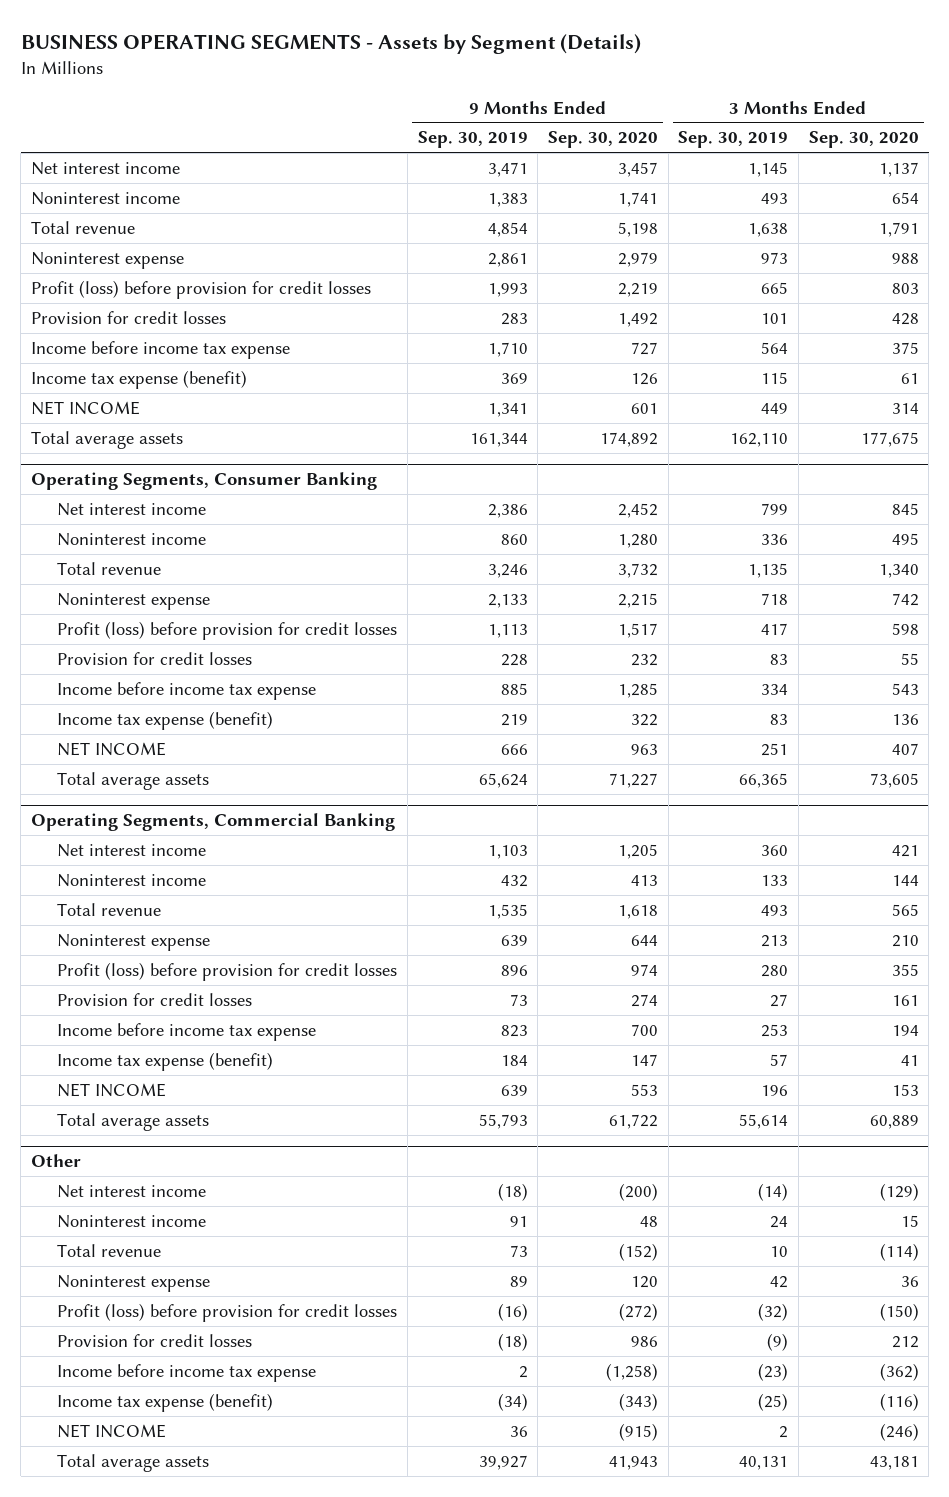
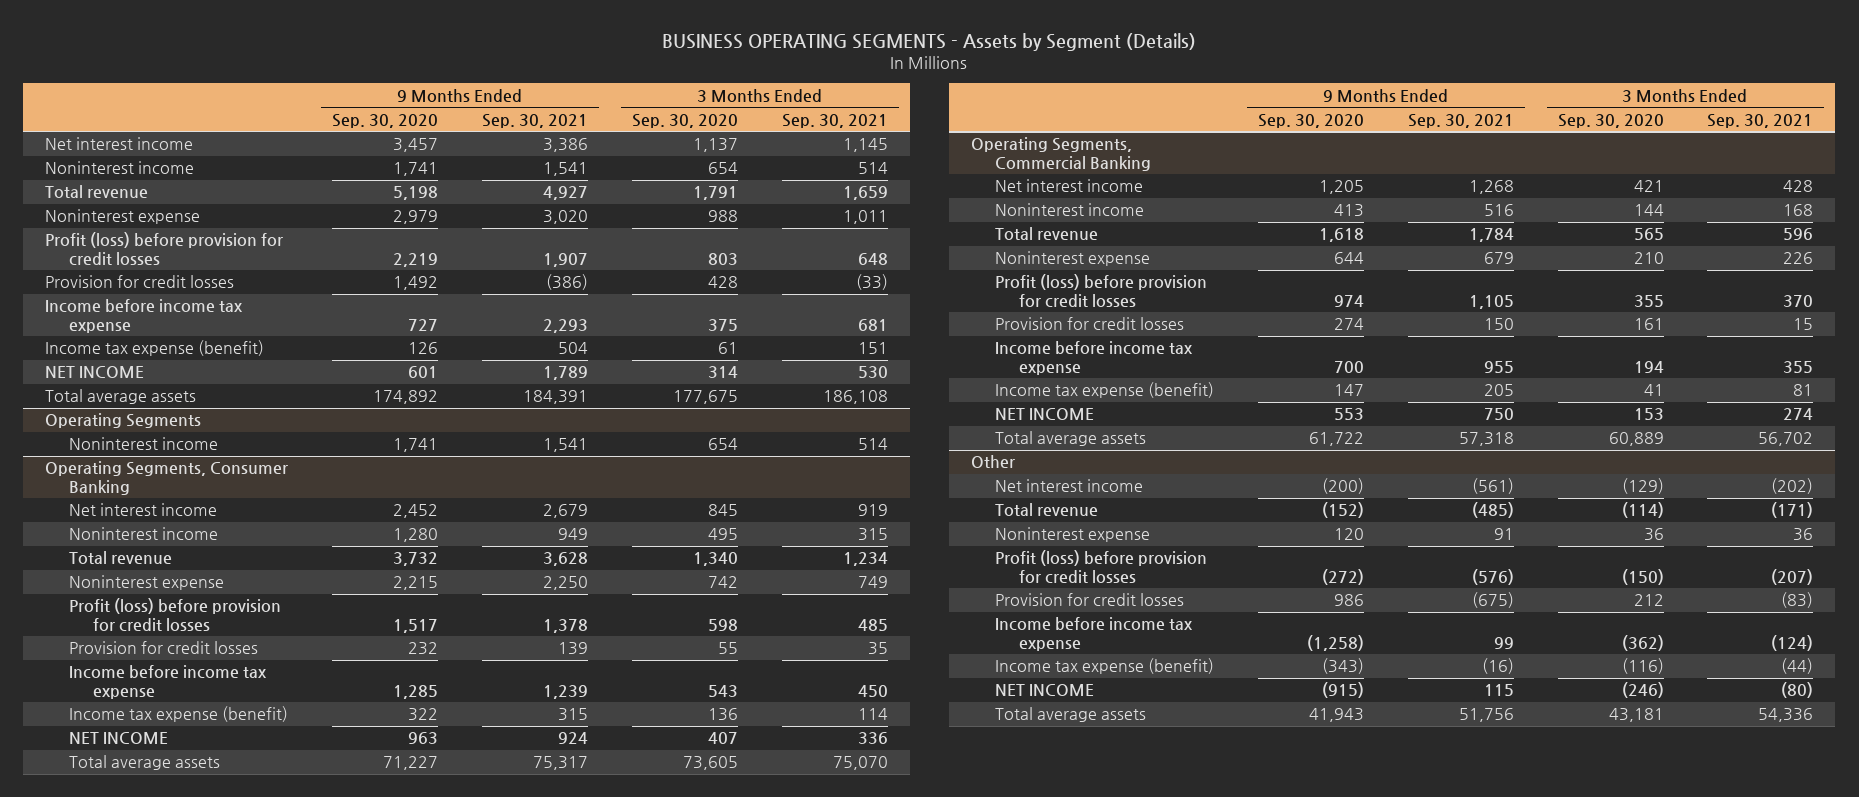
[417,131,528,149] Sep. 30, 2019 -> none
[678,131,789,149] Sep. 30, 2019 -> none
none -> [482,113,589,128] Sep. 30, 2021
none -> [782,113,889,128] Sep. 30, 2021
none -> [45,413,202,429] Operating Segments
none -> [69,437,219,451] Noninterest income
[57,1214,207,1228] Noninterest income -> none

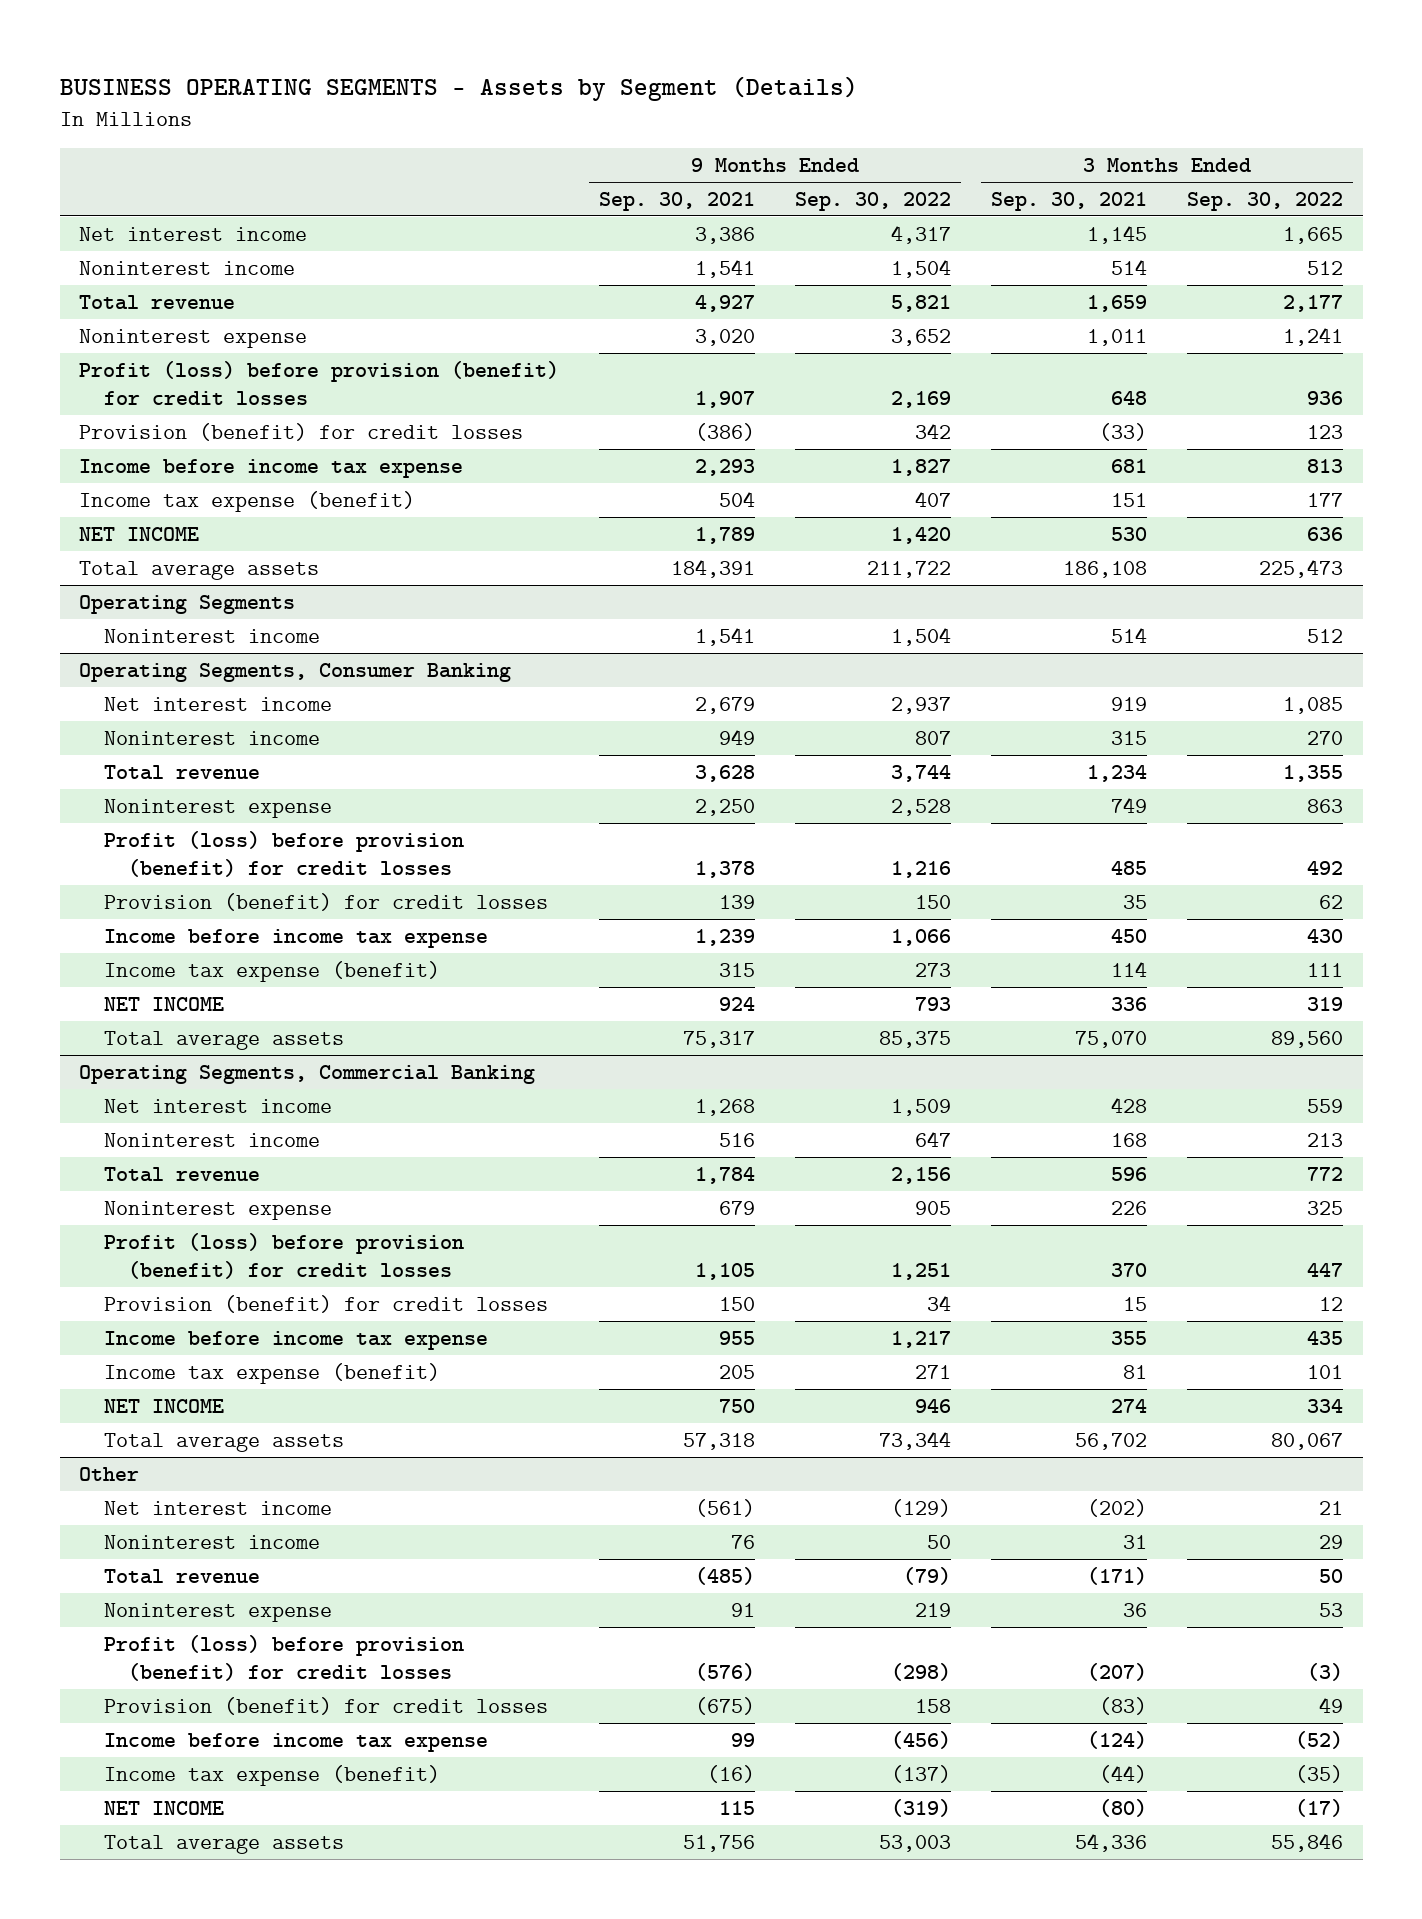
[332,113,439,128] Sep. 30, 2020 -> none
[632,113,739,128] Sep. 30, 2020 -> none
none -> [795,191,952,211] Sep. 30, 2022
none -> [1186,191,1343,211] Sep. 30, 2022
[45,232,284,266] Profit (loss) before provision for credit losses -> [79,360,560,405] Profit (loss) before provision (benefit) for credit losses
[45,275,235,289] Provision for credit losses -> [79,422,524,441] Provision (benefit) for credit losses
[69,598,282,632] Profit (loss) before provision for credit losses -> [103,830,464,877] Profit (loss) before provision (benefit) for credit losses
[69,641,259,655] Provision for credit losses -> [103,892,548,911] Provision (benefit) for credit losses
[994,274,1207,308] Profit (loss) before provision for credit losses -> [103,1232,464,1279] Profit (loss) before provision (benefit) for credit losses
[994,317,1184,331] Provision for credit losses -> [103,1294,548,1313] Provision (benefit) for credit losses
none -> [103,1534,320,1549] Noninterest income
[994,550,1207,584] Profit (loss) before provision for credit losses -> [103,1634,464,1681] Profit (loss) before provision (benefit) for credit losses
[994,593,1184,607] Provision for credit losses -> [103,1696,548,1715] Provision (benefit) for credit losses

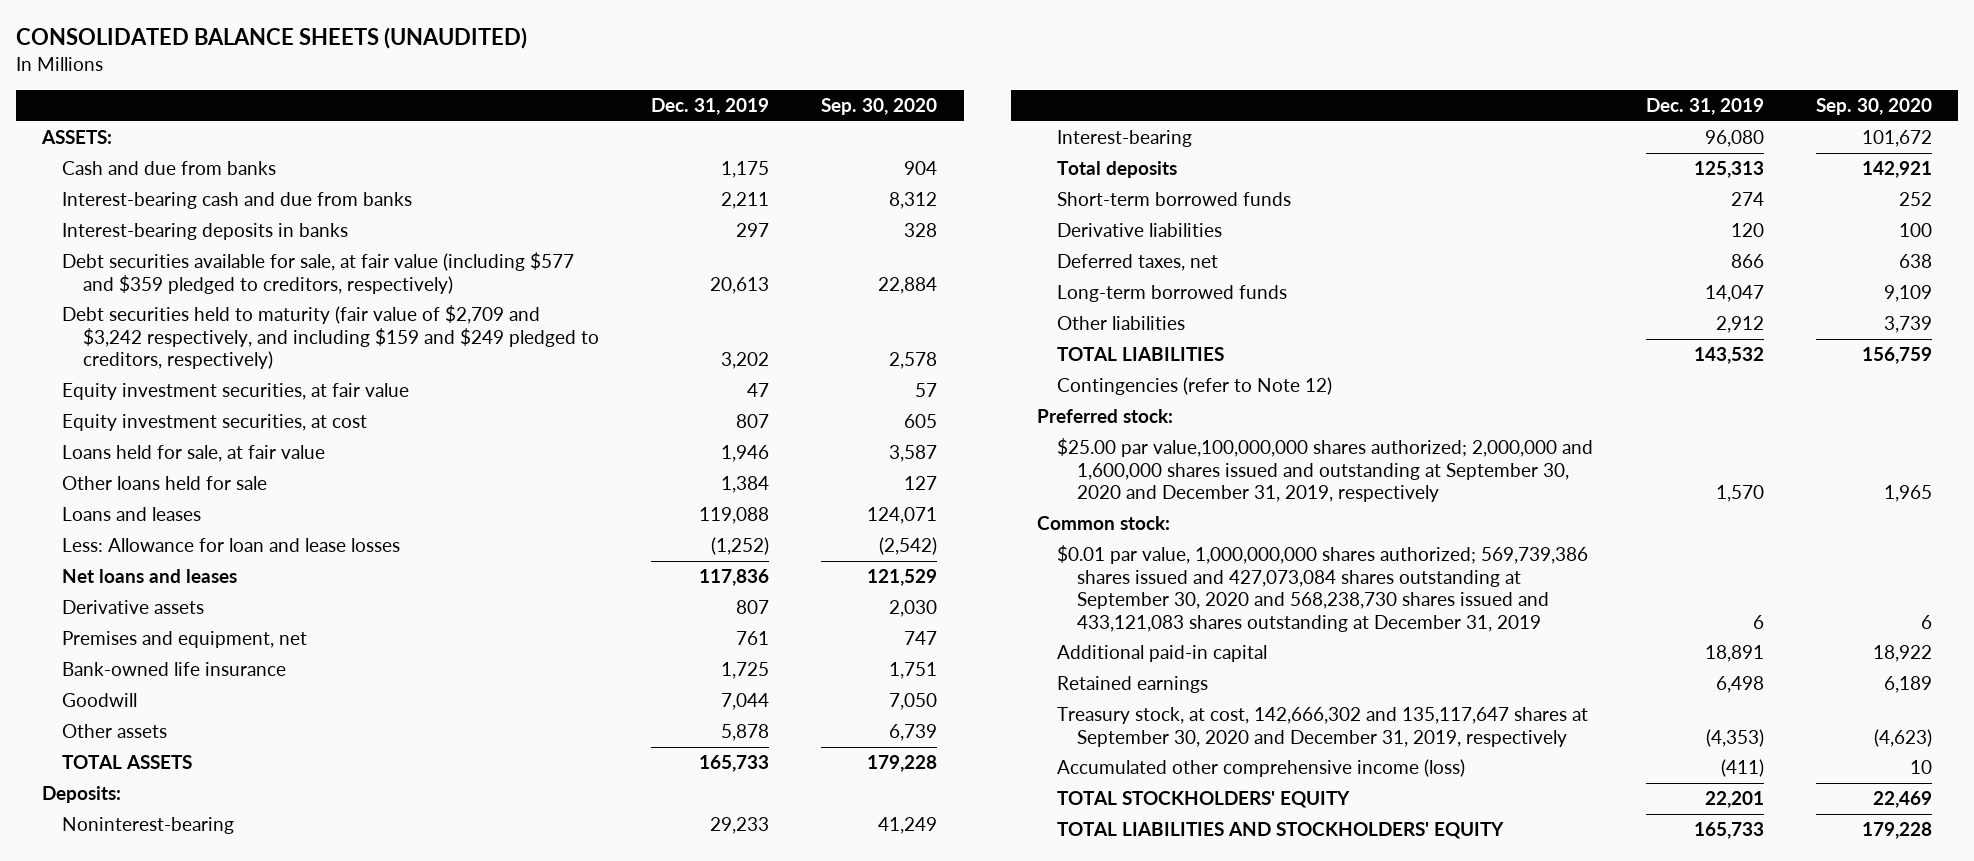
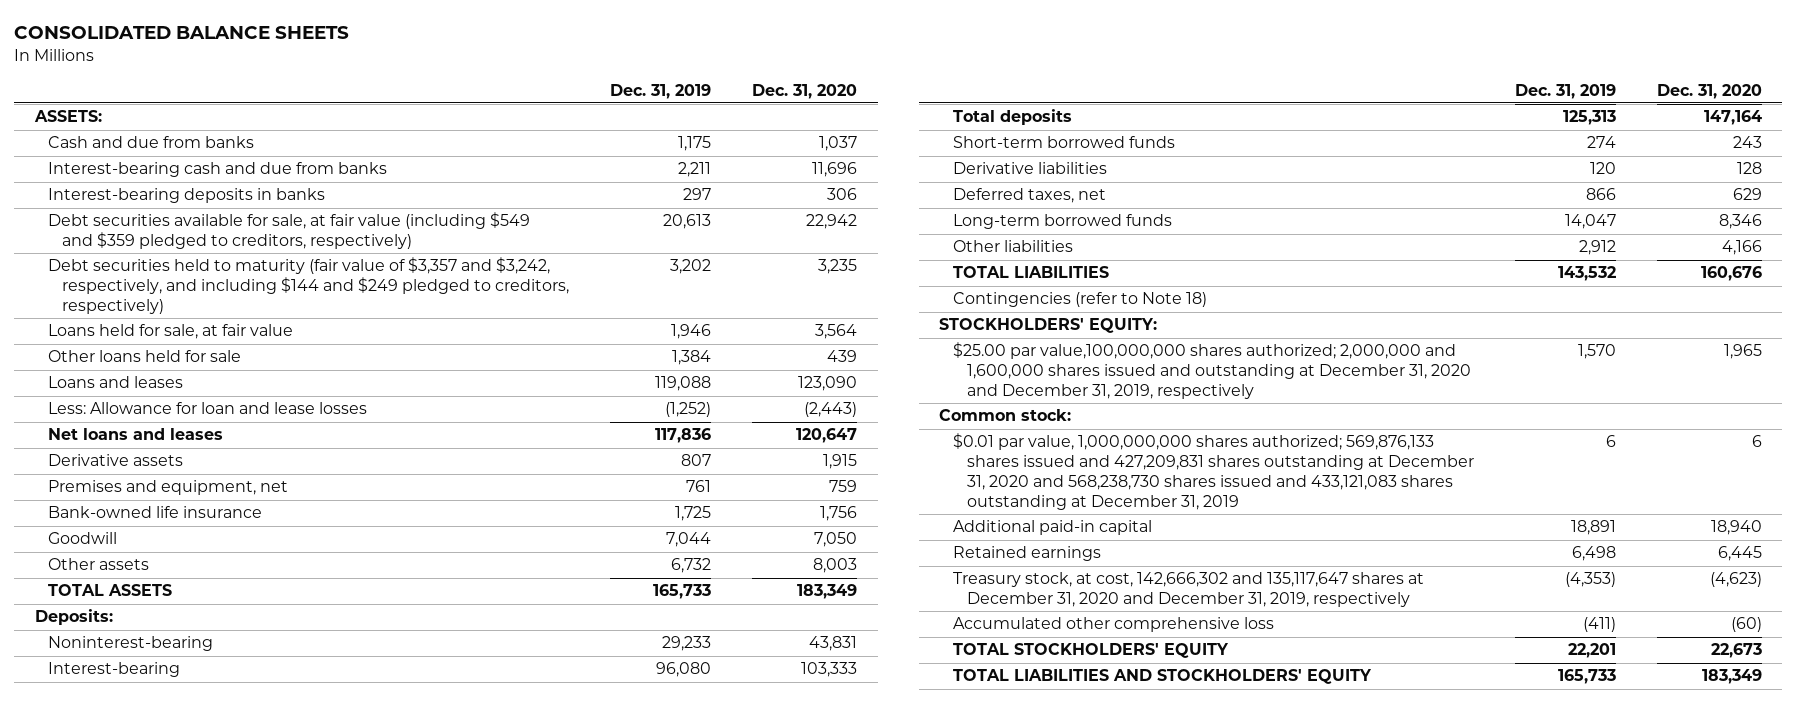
[16,27,528,50] CONSOLIDATED BALANCE SHEETS (UNAUDITED) -> [14,26,350,40] CONSOLIDATED BALANCE SHEETS
[821,98,938,116] Sep. 30, 2020 -> none
none -> [752,83,858,99] Dec. 31, 2020
[62,383,410,401] Equity investment securities, at fair value -> none
[62,414,368,432] Equity investment securities, at cost -> none
[62,252,575,294] Debt securities available for sale, at fair value (including $577 and $359 pledged to creditors, respectively) -> [48,212,531,250] Debt securities available for sale, at fair value (including $549 and $359 pledged to creditors, respectively)
[62,305,599,370] Debt securities held to maturity (fair value of $2,709 and $3,242 respectively, and including $159 and $249 pledged to creditors, respectively) -> [48,257,570,314] Debt securities held to maturity (fair value of $3,357 and $3,242, respectively, and including $144 and $249 pledged to creditors, respectively)
[721,724,770,742] 5,878 -> [671,558,712,574] 6,732
[1037,409,1174,424] Preferred stock: -> none
[1057,377,1333,396] Contingencies (refer to Note 12) -> [952,292,1207,308] Contingencies (refer to Note 18)
none -> [939,318,1158,334] STOCKHOLDERS' EQUITY:
[1057,438,1594,503] $25.00 par value,100,000,000 shares authorized; 2,000,000 and 1,600,000 shares issued and outstanding at September 30, 2020 and December 31, 2019, respectively -> [952,342,1471,399] $25.00 par value,100,000,000 shares authorized; 2,000,000 and 1,600,000 shares issued and outstanding at December 31, 2020 and December 31, 2019, respectively
[1057,545,1589,632] $0.01 par value, 1,000,000,000 shares authorized; 569,739,386 shares issued and 427,073,084 shares outstanding at September 30, 2020 and 568,238,730 shares issued and 433,121,083 shares outstanding at December 31, 2019 -> [952,433,1474,510] $0.01 par value, 1,000,000,000 shares authorized; 569,876,133 shares issued and 427,209,831 shares outstanding at December 31, 2020 and 568,238,730 shares issued and 433,121,083 shares outstanding at December 31, 2019
[1057,707,1589,747] Treasury stock, at cost, 142,666,302 and 135,117,647 shares at September 30, 2020 and December 31, 2019, respectively -> [952,572,1424,608] Treasury stock, at cost, 142,666,302 and 135,117,647 shares at December 31, 2020 and December 31, 2019, respectively
[1057,759,1466,778] Accumulated other comprehensive income (loss) -> [952,617,1274,633] Accumulated other comprehensive loss

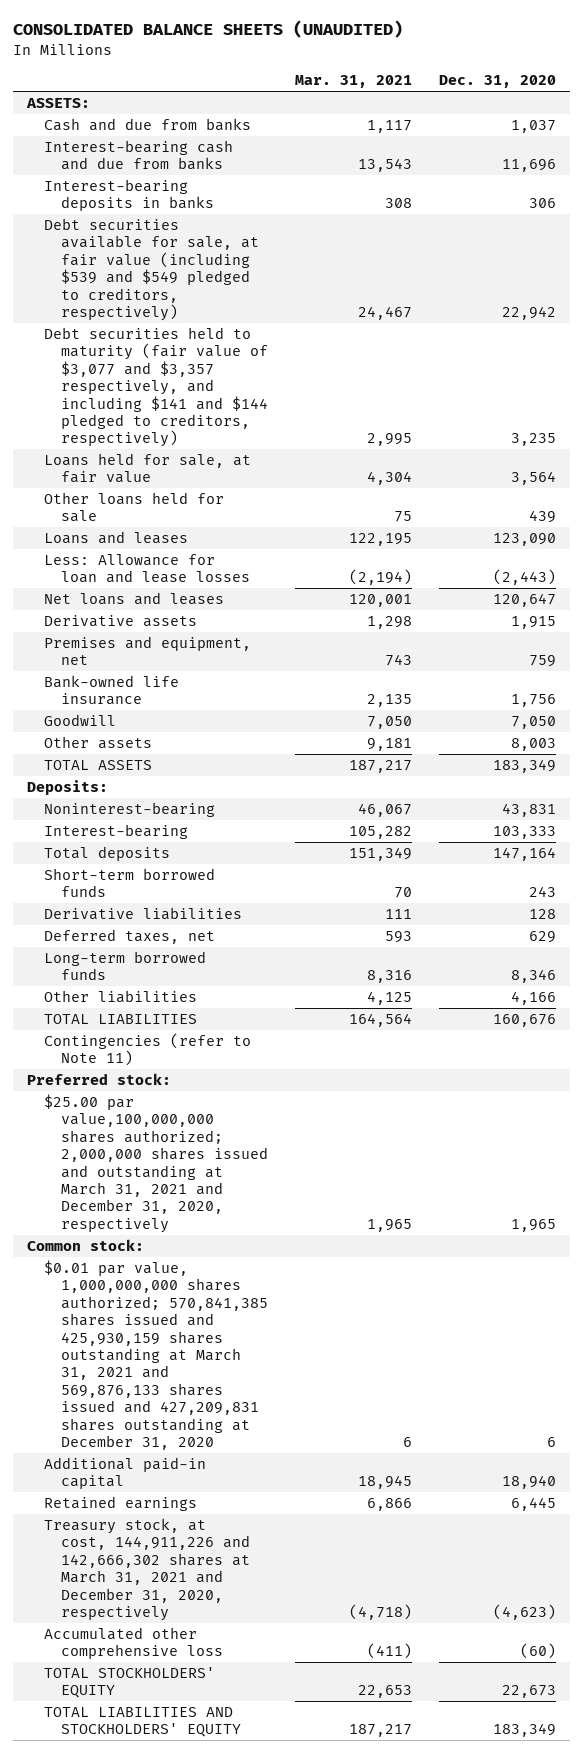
[14,26,350,40] CONSOLIDATED BALANCE SHEETS -> [13,20,404,39] CONSOLIDATED BALANCE SHEETS (UNAUDITED)
[610,83,712,99] Dec. 31, 2019 -> none
none -> [295,75,413,89] Mar. 31, 2021
[48,212,531,250] Debt securities available for sale, at fair value (including $549 and $359 pledged to creditors, respectively) -> [43,217,260,321] Debt securities available for sale, at fair value (including $539 and $549 pledged to creditors, respectively)
[48,257,570,314] Debt securities held to maturity (fair value of $3,357 and $3,242, respectively, and including $144 and $249 pledged to creditors, respectively) -> [43,326,269,448] Debt securities held to maturity (fair value of $3,077 and $3,357 respectively, and including $141 and $144 pledged to creditors, respectively)
[939,318,1158,334] STOCKHOLDERS' EQUITY: -> none
[952,292,1207,308] Contingencies (refer to Note 18) -> [43,1032,251,1067] Contingencies (refer to Note 11)
none -> [26,1072,171,1085] Preferred stock:
[952,342,1471,399] $25.00 par value,100,000,000 shares authorized; 2,000,000 and 1,600,000 shares issued and outstanding at December 31, 2020 and December 31, 2019, respectively -> [43,1093,269,1233] $25.00 par value,100,000,000 shares authorized; 2,000,000 shares issued and outstanding at March 31, 2021 and December 31, 2020, respectively
[952,433,1474,510] $0.01 par value, 1,000,000,000 shares authorized; 569,876,133 shares issued and 427,209,831 shares outstanding at December 31, 2020 and 568,238,730 shares issued and 433,121,083 shares outstanding at December 31, 2019 -> [43,1259,269,1450] $0.01 par value, 1,000,000,000 shares authorized; 570,841,385 shares issued and 425,930,159 shares outstanding at March 31, 2021 and 569,876,133 shares issued and 427,209,831 shares outstanding at December 31, 2020
[952,572,1424,608] Treasury stock, at cost, 142,666,302 and 135,117,647 shares at December 31, 2020 and December 31, 2019, respectively -> [43,1517,251,1621] Treasury stock, at cost, 144,911,226 and 142,666,302 shares at March 31, 2021 and December 31, 2020, respectively

